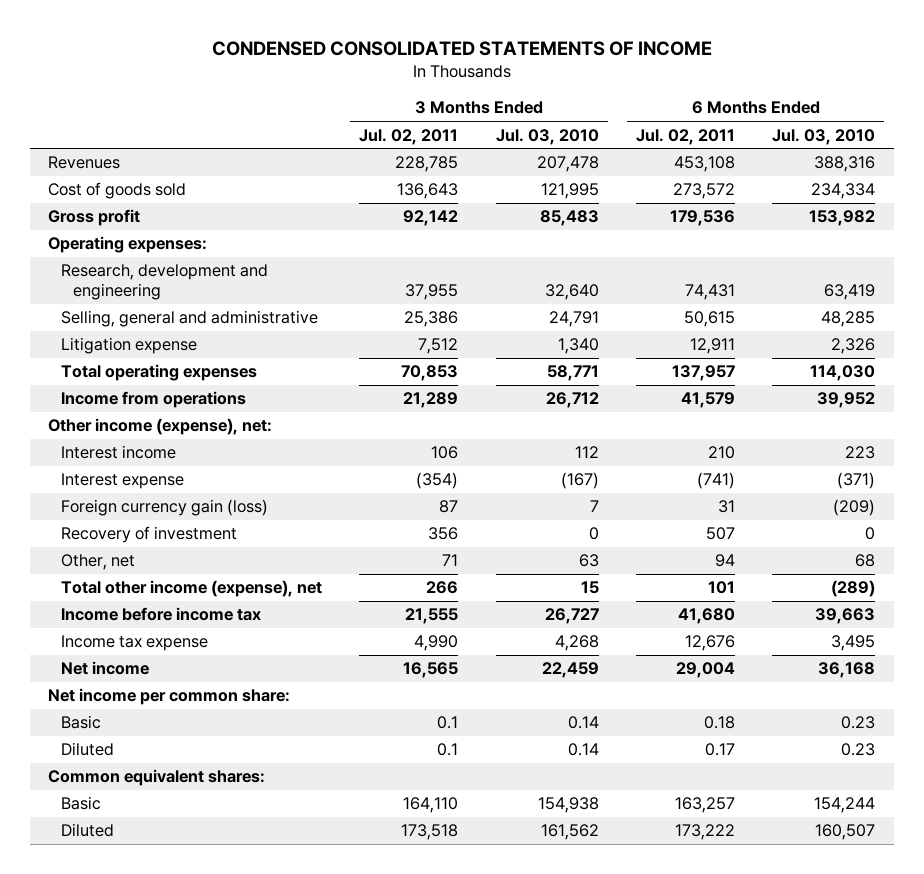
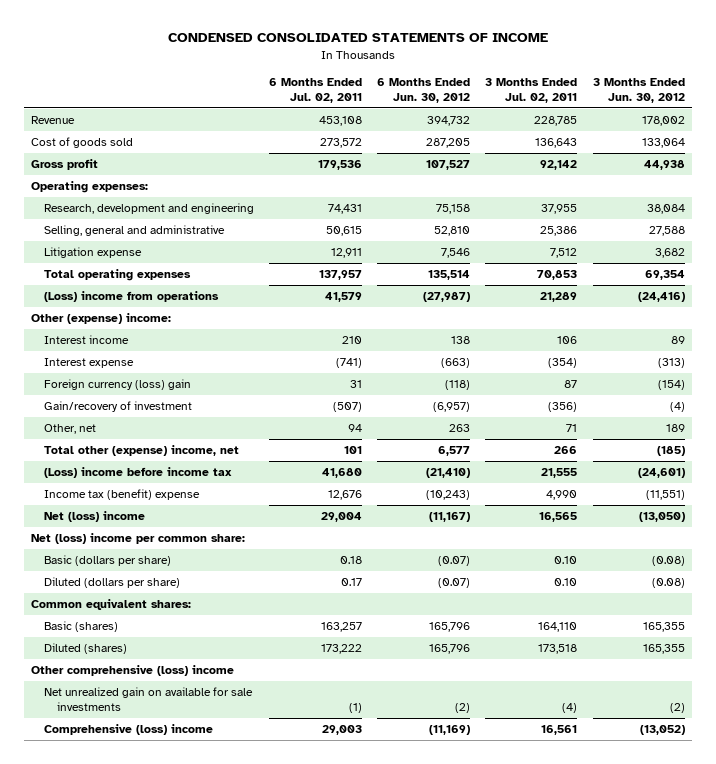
[495,128,599,145] Jul. 03, 2010 -> none
[772,128,876,145] Jul. 03, 2010 -> none
none -> [377,77,471,104] 6 Months Ended Jun. 30, 2012
none -> [592,77,685,104] 3 Months Ended Jun. 30, 2012
[48,156,121,170] Revenues -> [31,116,76,125] Revenue
[60,391,246,409] Income from operations -> [44,291,220,303] (Loss) income from operations
[48,418,273,436] Other income (expense), net: -> [31,313,172,325] Other (expense) income:
[60,499,268,517] Foreign currency gain (loss) -> [44,379,192,391] Foreign currency (loss) gain
[60,526,237,544] Recovery of investment -> [44,401,193,413] Gain/recovery of investment
[428,527,459,541] 356 -> [548,402,578,413] (356)
[705,527,735,541] 507 -> [333,402,363,413] (507)
[60,580,322,598] Total other income (expense), net -> [44,445,240,457] Total other (expense) income, net
[60,607,261,622] Income before income tax -> [44,467,233,479] (Loss) income before income tax
[60,635,208,652] Income tax expense -> [44,489,201,501] Income tax (benefit) expense
[60,661,149,676] Net income -> [44,511,146,523] Net (loss) income
[48,688,291,706] Net income per common share: -> [31,533,246,545] Net (loss) income per common share:
[60,715,101,730] Basic -> [44,555,172,567] Basic (dollars per share)
[437,716,459,730] 0.1 -> [554,556,578,565] 0.10
[60,742,114,757] Diluted -> [44,577,181,589] Diluted (dollars per share)
[437,743,459,757] 0.1 -> [554,578,578,587] 0.10
[60,796,101,811] Basic -> [44,621,119,633] Basic (shares)
[60,823,114,838] Diluted -> [44,643,128,655] Diluted (shares)
none -> [31,665,235,677] Other comprehensive (loss) income
none -> [44,687,254,712] Net unrealized gain on available for sale investments
none -> [44,724,214,736] Comprehensive (loss) income

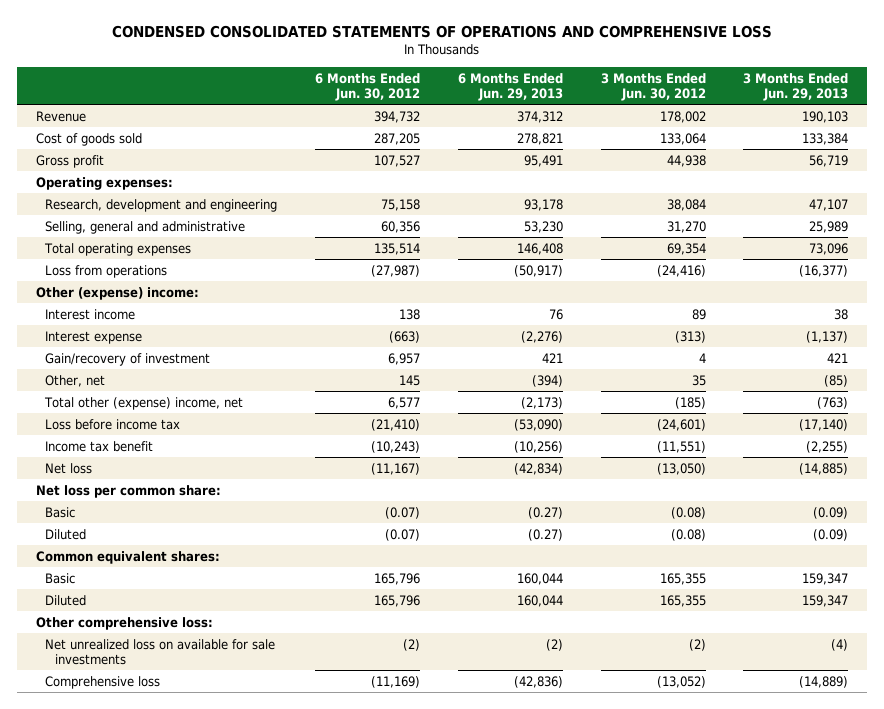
[167,33,548,43] CONDENSED CONSOLIDATED STATEMENTS OF INCOME -> [112,24,773,38] CONDENSED CONSOLIDATED STATEMENTS OF OPERATIONS AND COMPREHENSIVE LOSS
[269,77,363,104] 6 Months Ended Jul. 02, 2011 -> none
[485,77,578,104] 3 Months Ended Jul. 02, 2011 -> none
none -> [457,72,563,101] 6 Months Ended Jun. 29, 2013
none -> [743,72,849,101] 3 Months Ended Jun. 29, 2013
[44,247,143,259] Litigation expense -> none
[434,226,471,237] 52,810 -> [381,220,421,233] 60,356
[648,226,685,237] 27,588 -> [666,220,706,233] 31,270
[44,291,220,303] (Loss) income from operations -> [45,264,168,278] Loss from operations
[44,379,192,391] Foreign currency (loss) gain -> none
[433,402,471,413] (6,957) -> [388,352,421,365] 6,957
[669,402,685,413] (4) -> [698,352,706,363] 4
[449,424,471,433] 263 -> [399,374,421,386] 145
[665,424,685,433] 189 -> [691,374,706,386] 35
[44,467,233,479] (Loss) income before income tax -> [45,418,181,430] Loss before income tax
[44,489,201,501] Income tax (benefit) expense -> [45,440,154,452] Income tax benefit
[44,511,146,523] Net (loss) income -> [45,462,93,474] Net loss
[31,533,246,545] Net (loss) income per common share: -> [35,484,221,498] Net loss per common share:
[44,555,172,567] Basic (dollars per share) -> [45,506,76,518] Basic
[44,577,181,589] Diluted (dollars per share) -> [45,528,87,540] Diluted
[44,621,119,633] Basic (shares) -> [45,572,76,584] Basic
[44,643,128,655] Diluted (shares) -> [45,594,87,606] Diluted
[31,665,235,677] Other comprehensive (loss) income -> [35,616,213,630] Other comprehensive loss:
[44,687,254,712] Net unrealized gain on available for sale investments -> [45,638,276,665] Net unrealized loss on available for sale investments
[44,724,214,736] Comprehensive (loss) income -> [45,675,161,689] Comprehensive loss

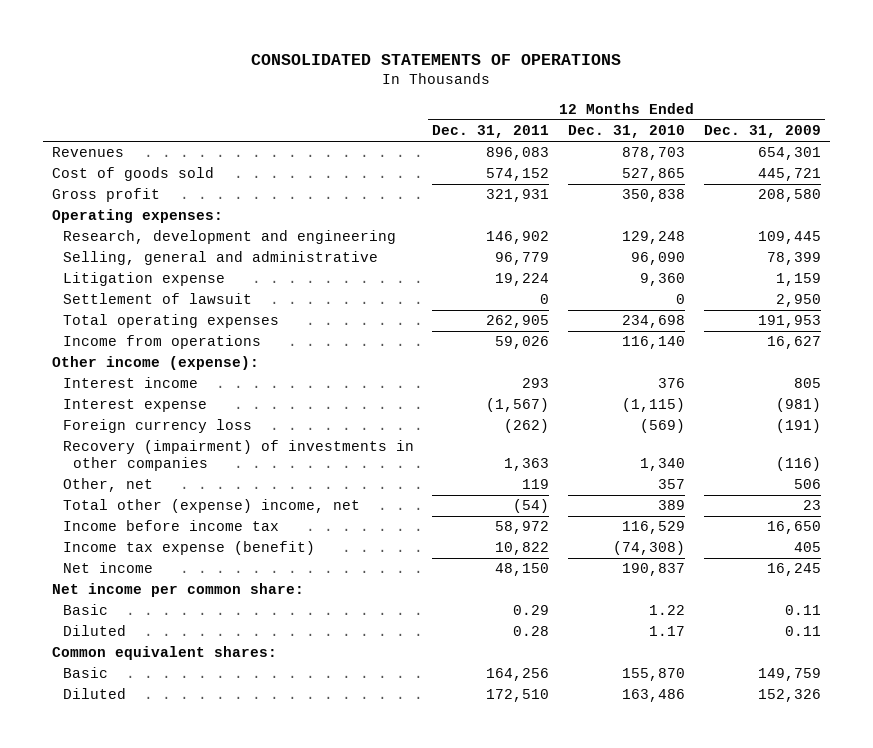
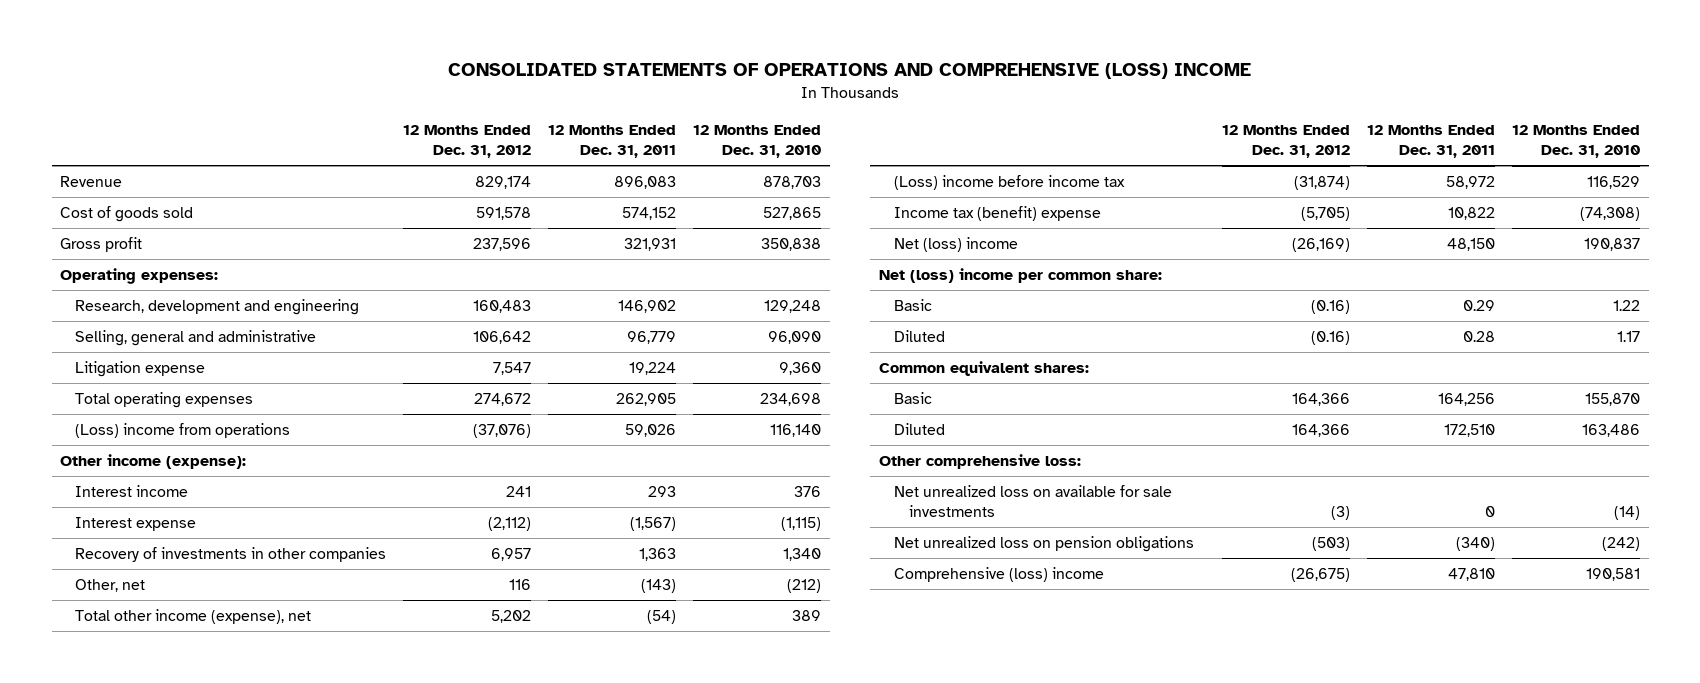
[251,53,622,65] CONSOLIDATED STATEMENTS OF OPERATIONS -> [448,63,1252,80] CONSOLIDATED STATEMENTS OF OPERATIONS AND COMPREHENSIVE (LOSS) INCOME
[703,125,821,139] Dec. 31, 2009 -> none
none -> [403,125,532,159] 12 Months Ended Dec. 31, 2012
[51,147,124,158] Revenues -> [60,175,123,187] Revenue
[62,293,252,305] Settlement of lawsuit -> none
[62,335,261,350] Income from operations -> [75,422,291,438] (Loss) income from operations
[62,419,252,434] Foreign currency loss -> none
[62,440,414,472] Recovery (impairment) of investments in other companies -> [75,546,387,562] Recovery of investments in other companies
[522,479,550,490] 119 -> [641,578,677,593] (143)
[658,479,686,490] 357 -> [787,578,822,593] (212)
[62,499,360,514] Total other (expense) income, net -> [75,608,312,624] Total other income (expense), net
[62,520,279,532] Income before income tax -> [894,174,1126,190] (Loss) income before income tax
[62,541,315,556] Income tax expense (benefit) -> [894,205,1102,221] Income tax (benefit) expense
[62,562,153,574] Net income -> [894,236,1019,252] Net (loss) income
[51,583,304,598] Net income per common share: -> [878,267,1162,283] Net (loss) income per common share:
none -> [878,453,1081,469] Other comprehensive loss:
none -> [894,484,1173,518] Net unrealized loss on available for sale investments
none -> [894,535,1195,552] Net unrealized loss on pension obligations
none -> [894,566,1105,582] Comprehensive (loss) income

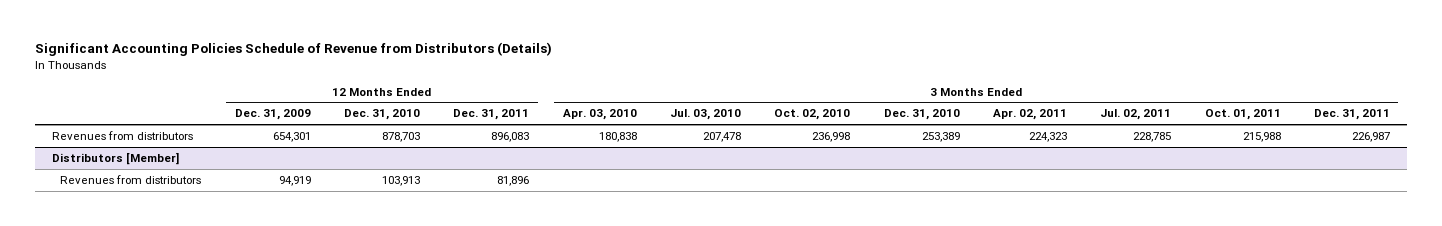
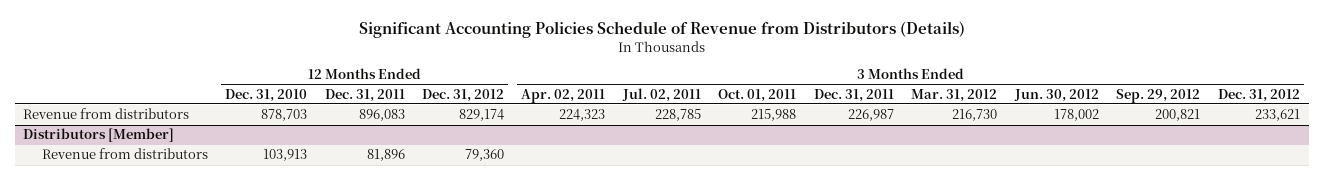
[234,109,311,121] Dec. 31, 2009 -> none
[562,109,637,121] Apr. 03, 2010 -> none
[669,109,741,121] Jul. 03, 2010 -> none
[774,109,851,121] Oct. 02, 2010 -> none
[883,109,960,121] Dec. 31, 2010 -> none
none -> [422,88,505,102] Dec. 31, 2012
none -> [911,88,998,102] Mar. 31, 2012
none -> [1013,88,1099,102] Jun. 30, 2012
none -> [1116,88,1201,103] Sep. 29, 2012
none -> [1217,88,1300,102] Dec. 31, 2012
[51,131,193,141] Revenues from distributors -> [23,108,190,120] Revenue from distributors
[60,175,202,185] Revenues from distributors -> [41,148,208,160] Revenue from distributors

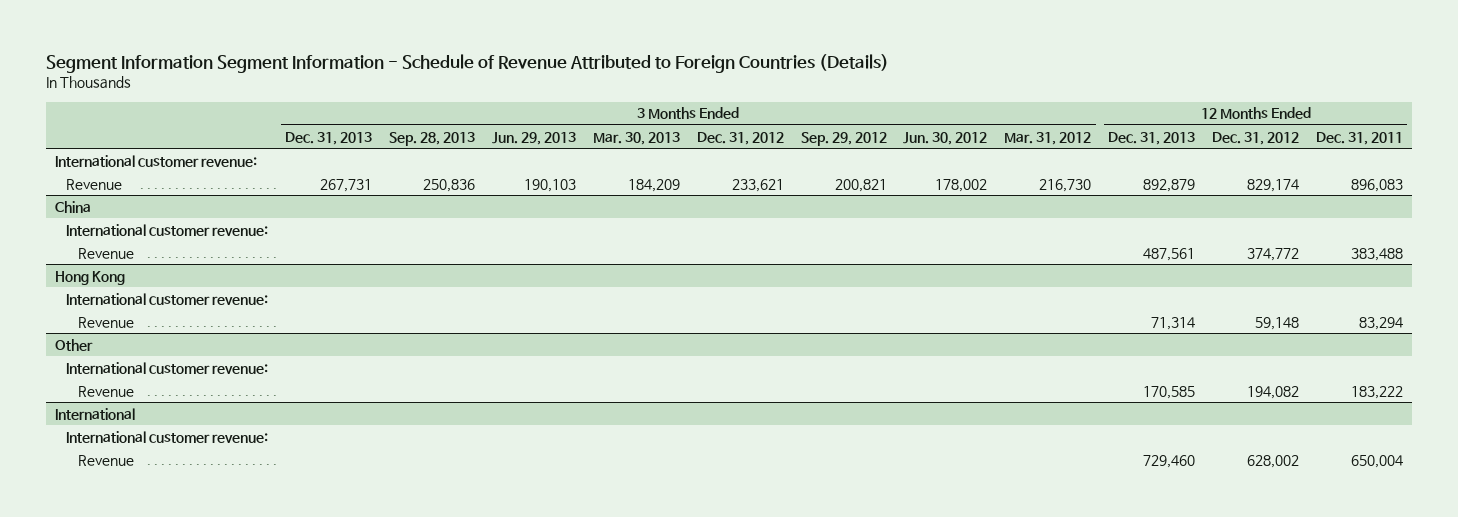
[358,21,965,39] Significant Accounting Policies Schedule of Revenue from Distributors (Details) -> [46,54,890,74] Segment Information Segment Information - Schedule of Revenue Attributed to Foreign Countries (Details)
[225,88,308,102] Dec. 31, 2010 -> none
[521,88,606,103] Apr. 02, 2011 -> none
[621,87,701,102] Jul. 02, 2011 -> none
[718,88,797,102] Oct. 01, 2011 -> none
[813,88,894,102] Dec. 31, 2011 -> none
none -> [285,131,373,145] Dec. 31, 2013
none -> [388,131,475,146] Sep. 28, 2013
none -> [491,131,576,145] Jun. 29, 2013
none -> [592,131,680,145] Mar. 30, 2013
none -> [1108,131,1196,145] Dec. 31, 2013
[23,128,175,143] Distributors [Member] -> none
none -> [54,154,257,167] International customer revenue:
[23,108,190,120] Revenue from distributors -> [66,178,123,190] Revenue
none -> [54,200,91,213] China
none -> [66,223,269,236] International customer revenue:
[41,148,208,160] Revenue from distributors -> [77,247,134,259] Revenue
[366,149,405,162] 81,896 -> [1351,247,1404,261] 383,488
[465,149,505,162] 79,360 -> [1247,247,1300,261] 374,772
none -> [54,270,125,285] Hong Kong
none -> [66,292,269,305] International customer revenue:
none -> [77,316,134,328] Revenue
none -> [54,338,93,351] Other
none -> [66,361,269,374] International customer revenue:
none -> [77,385,134,397] Revenue
none -> [54,407,135,420] International
none -> [66,430,269,443] International customer revenue:
none -> [77,454,134,466] Revenue

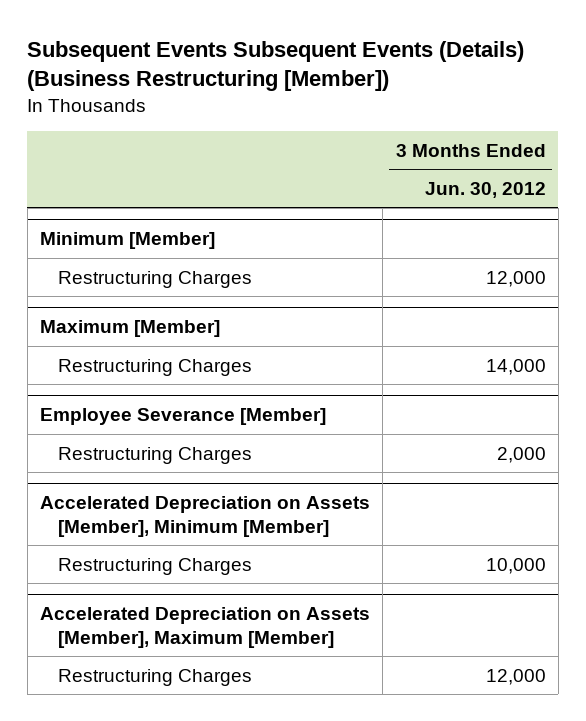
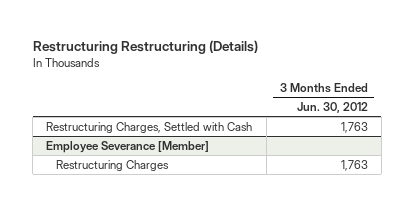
[27,40,525,92] Subsequent Events Subsequent Events (Details) (Business Restructuring [Member]) -> [32,39,258,54] Restructuring Restructuring (Details)
[39,232,215,250] Minimum [Member] -> none
[58,270,253,288] Restructuring Charges -> none
[39,320,220,338] Maximum [Member] -> none
[58,358,253,376] Restructuring Charges -> none
none -> [46,121,253,133] Restructuring Charges, Settled with Cash
[39,496,370,537] Accelerated Depreciation on Assets [Member], Minimum [Member] -> none
[58,557,253,575] Restructuring Charges -> none
[39,607,370,648] Accelerated Depreciation on Assets [Member], Maximum [Member] -> none
[58,668,253,686] Restructuring Charges -> none
[496,446,546,463] 2,000 -> [340,159,368,171] 1,763

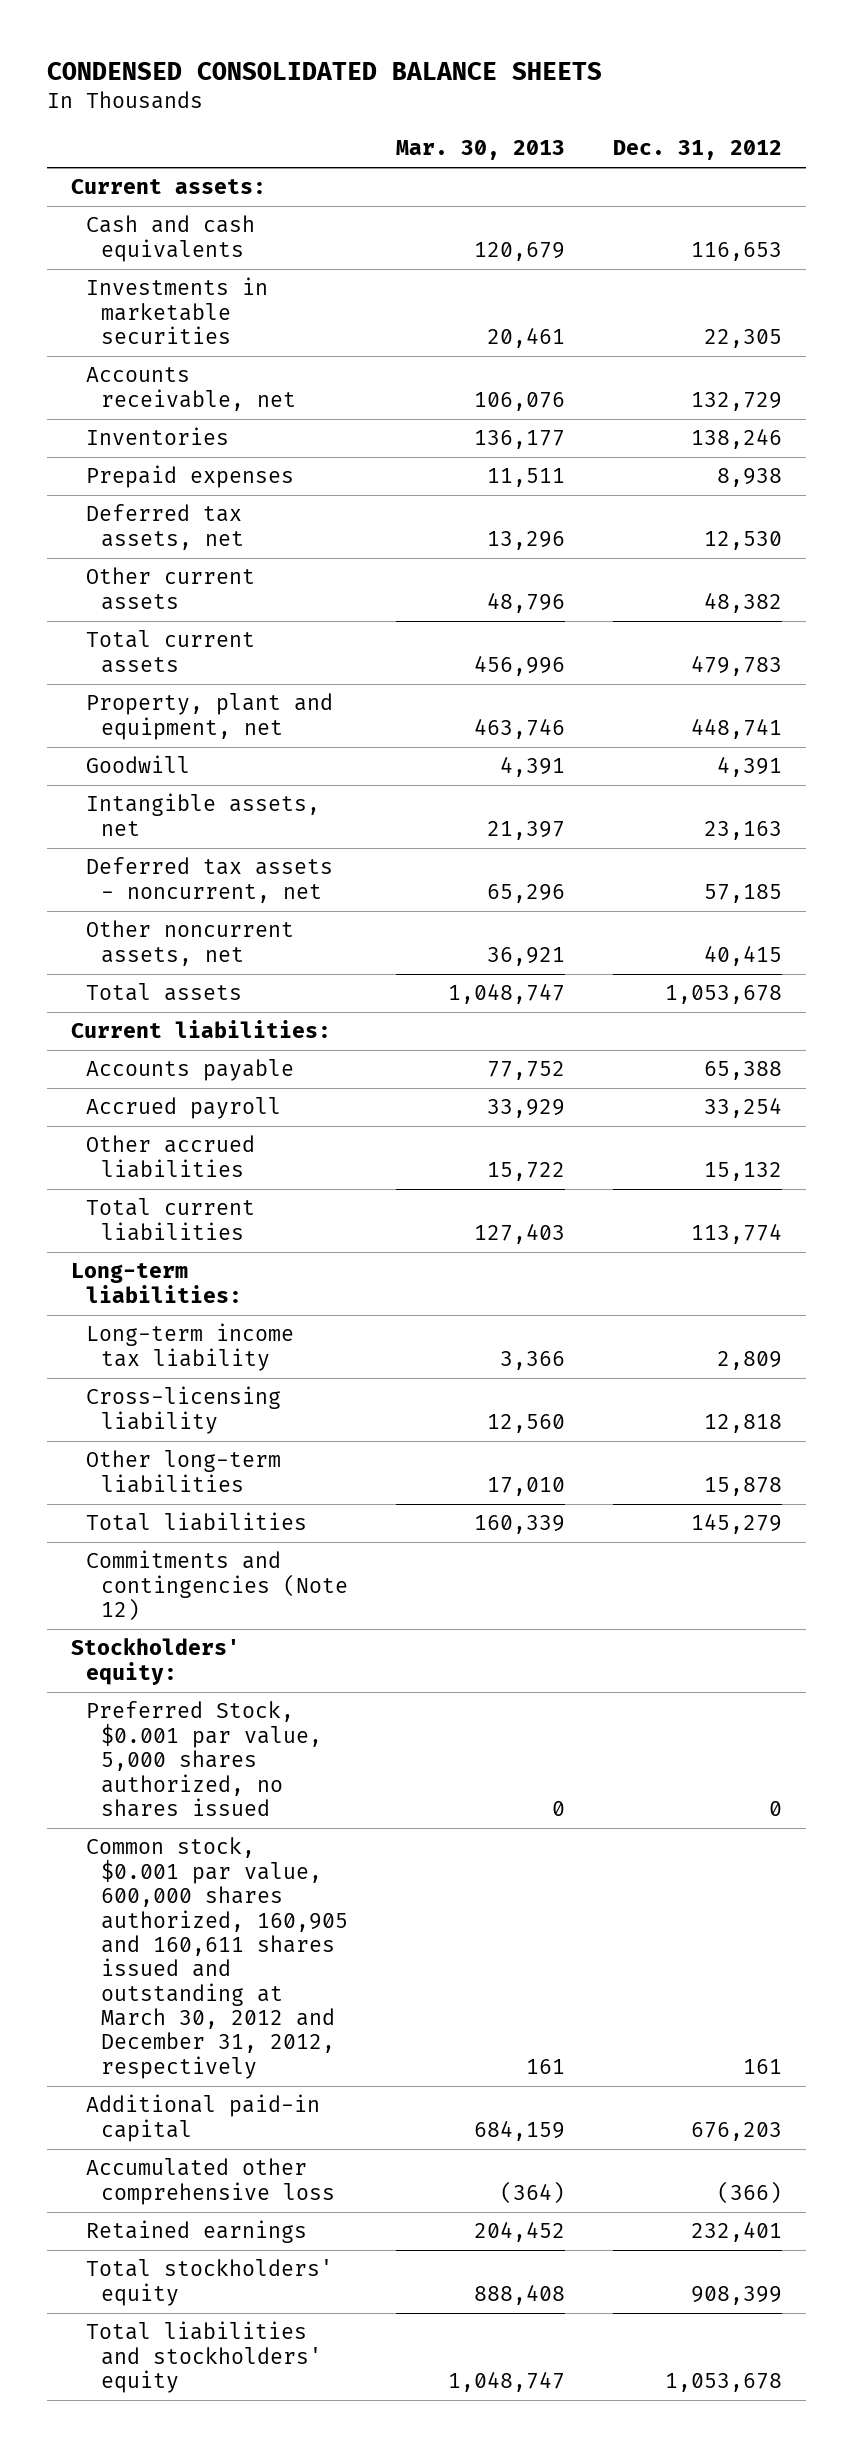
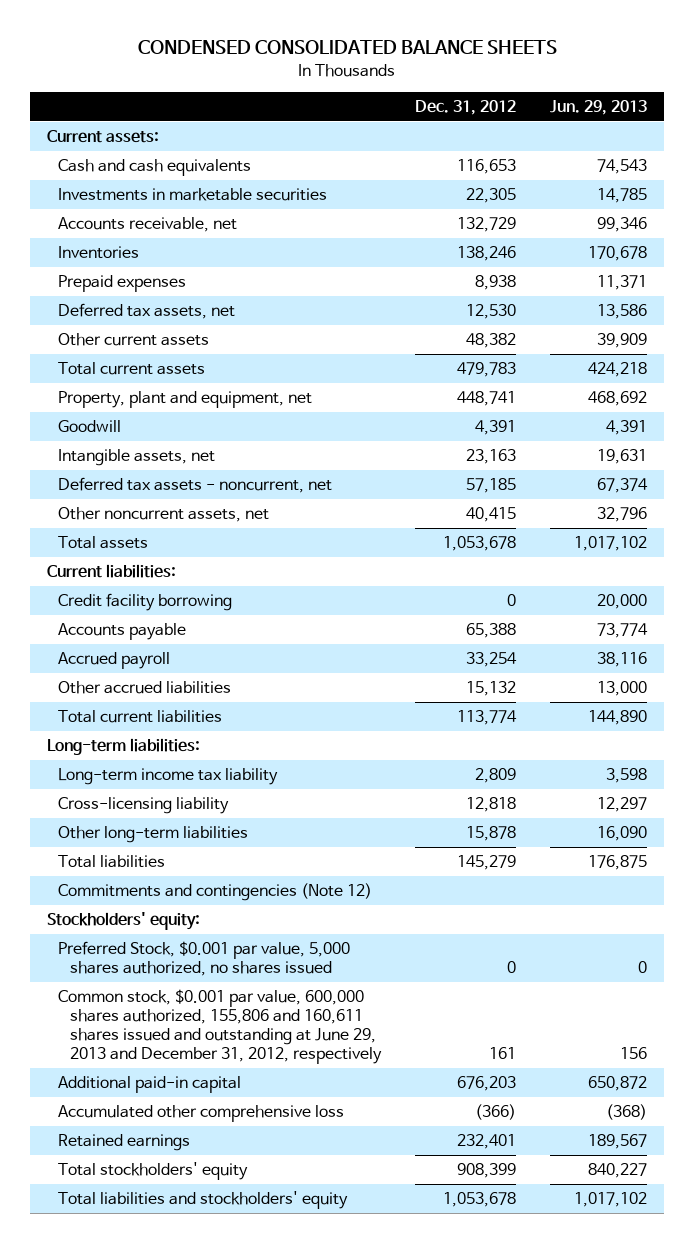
[395,140,565,161] Mar. 30, 2013 -> none
none -> [549,100,647,116] Jun. 29, 2013
none -> [58,593,233,612] Credit facility borrowing
[86,1837,348,2079] Common stock, $0.001 par value, 600,000 shares authorized, 160,905 and 160,611 shares issued and outstanding at March 30, 2012 and December 31, 2012, respectively -> [58,989,382,1064] Common stock, $0.001 par value, 600,000 shares authorized, 155,806 and 160,611 shares issued and outstanding at June 29, 2013 and December 31, 2012, respectively

